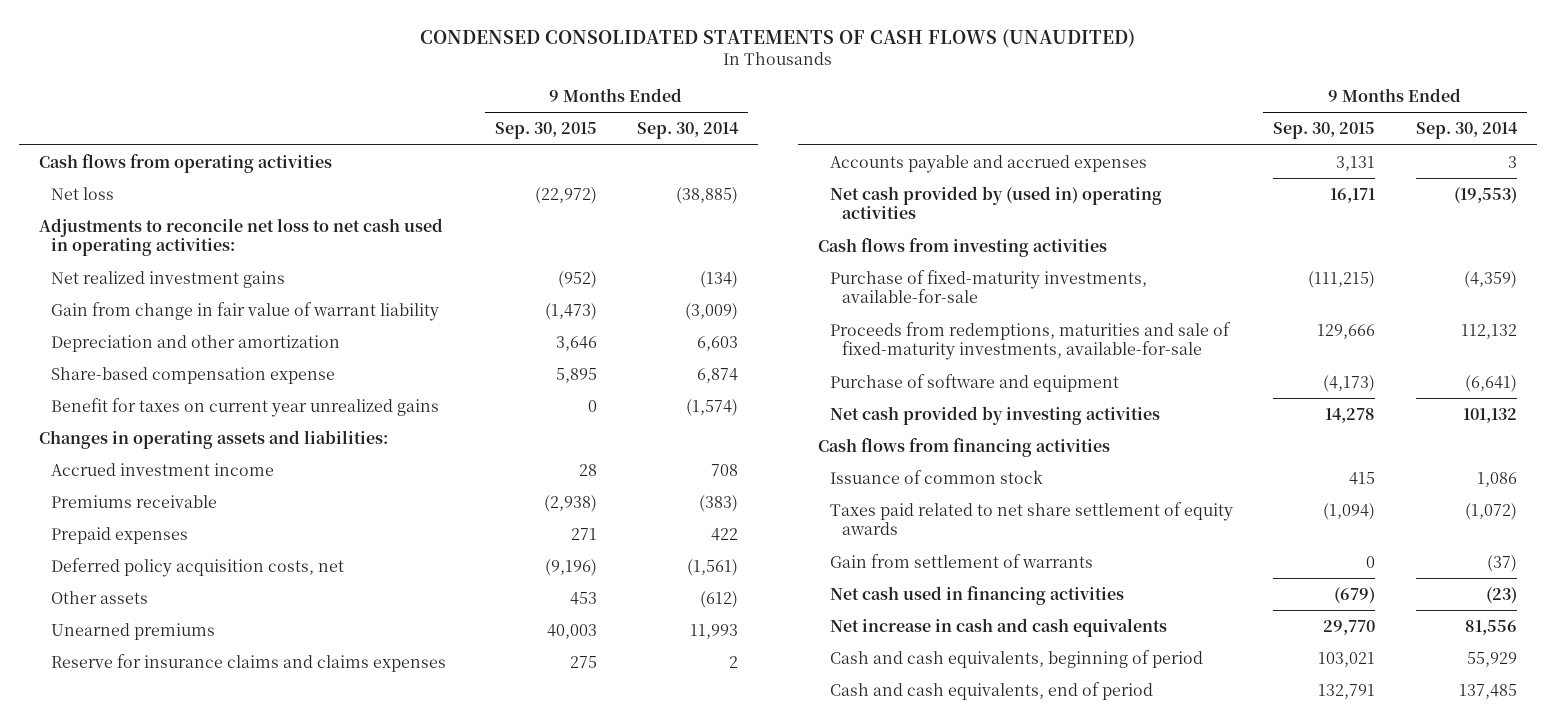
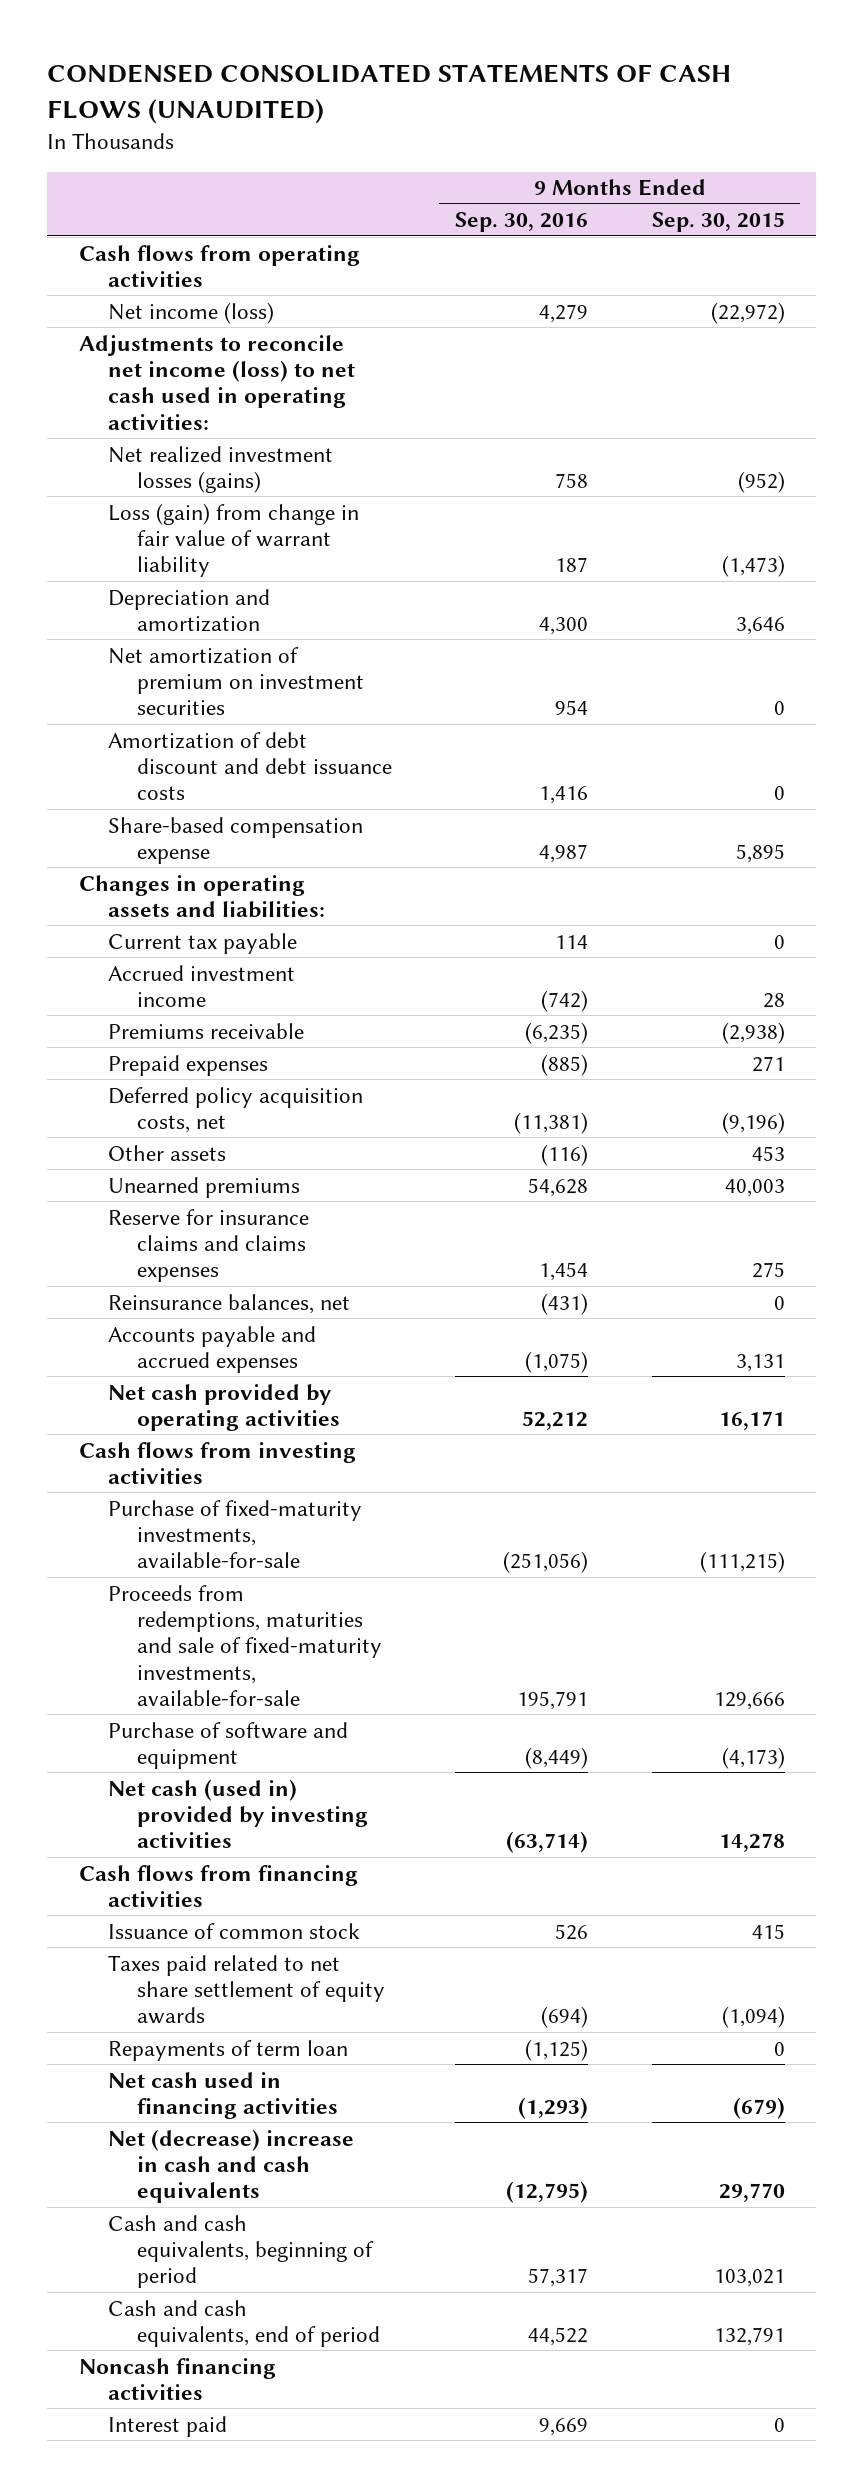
[637,122,740,140] Sep. 30, 2014 -> none
none -> [455,212,589,233] Sep. 30, 2016
[51,186,115,200] Net loss -> [107,301,274,324] Net income (loss)
[39,217,444,257] Adjustments to reconcile net loss to net cash used in operating activities: -> [78,334,355,430] Adjustments to reconcile net income (loss) to net cash used in operating activities:
[51,270,286,288] Net realized investment gains -> [107,445,333,493] Net realized investment losses (gains)
[51,301,440,321] Gain from change in fair value of warrant liability -> [107,502,359,578] Loss (gain) from change in fair value of warrant liability
[51,334,341,352] Depreciation and other amortization -> [107,588,270,632] Depreciation and amortization
none -> [107,646,364,716] Net amortization of premium on investment securities
none -> [107,731,392,801] Amortization of debt discount and debt issuance costs
[51,397,440,417] Benefit for taxes on current year unrealized gains -> none
none -> [107,932,297,954] Current tax payable
none -> [107,1293,350,1314] Reinsurance balances, net
[829,185,1162,220] Net cash provided by (used in) operating activities -> [107,1383,340,1431] Net cash provided by operating activities
[829,405,1160,425] Net cash provided by investing activities -> [107,1778,368,1849] Net cash (used in) provided by investing activities
[829,553,1093,568] Gain from settlement of warrants -> none
none -> [107,2039,348,2061] Repayments of term loan
[829,617,1167,637] Net increase in cash and cash equivalents -> [107,2128,354,2204] Net (decrease) increase in cash and cash equivalents
none -> [78,2357,276,2400] Noncash financing activities
none -> [107,2415,227,2437] Interest paid

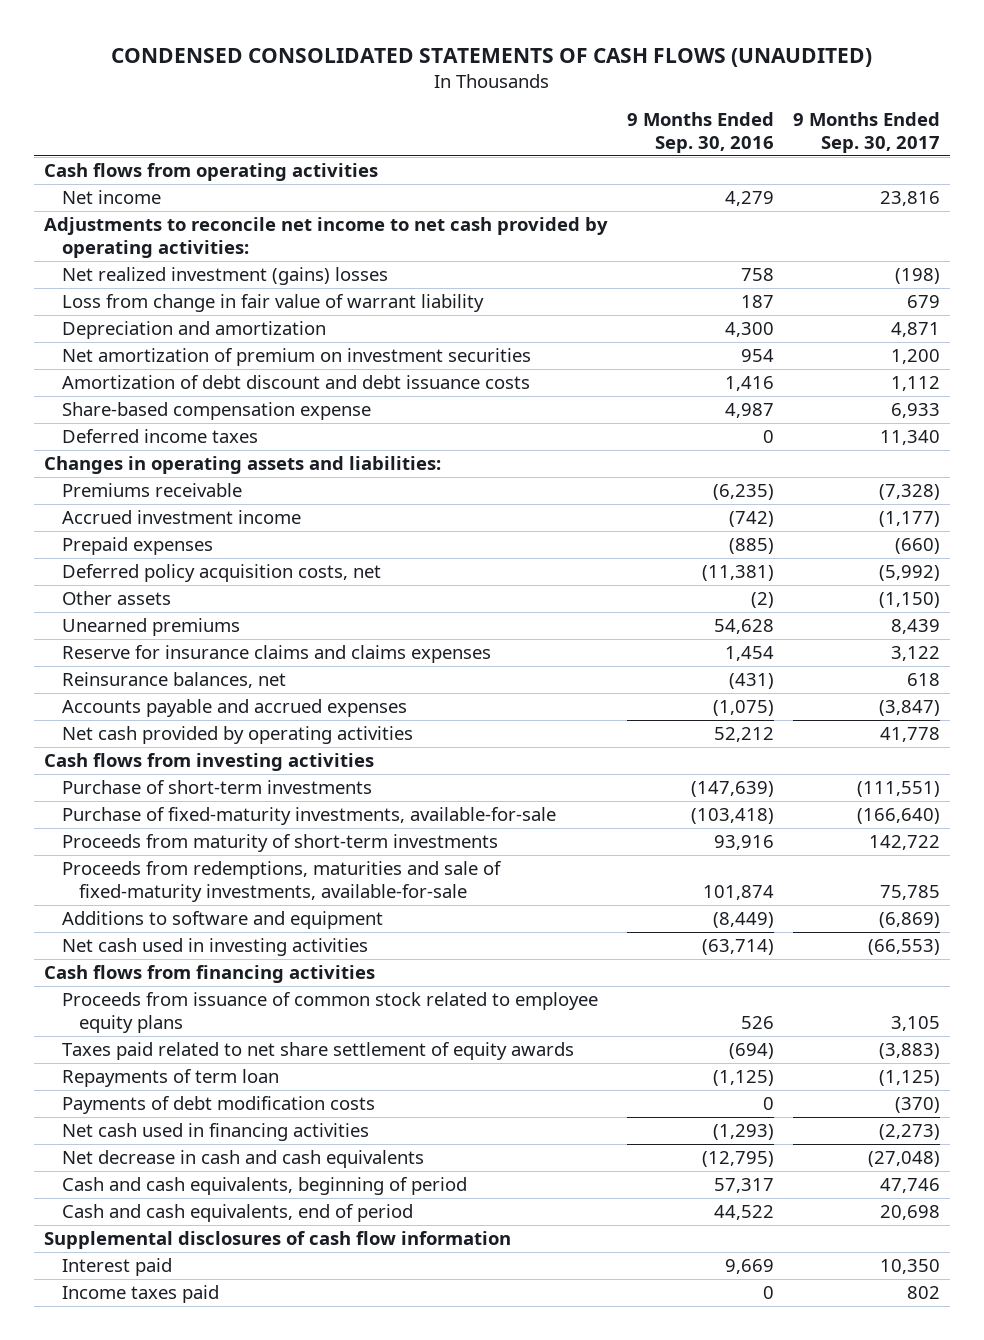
[651,212,785,233] Sep. 30, 2015 -> none
none -> [793,112,941,153] 9 Months Ended Sep. 30, 2017
[107,301,274,324] Net income (loss) -> [61,190,161,205] Net income
[78,334,355,430] Adjustments to reconcile net income (loss) to net cash used in operating activities: -> [43,217,608,258] Adjustments to reconcile net income to net cash provided by operating activities:
[107,445,333,493] Net realized investment losses (gains) -> [61,267,388,286] Net realized investment (gains) losses
[107,502,359,578] Loss (gain) from change in fair value of warrant liability -> [61,294,484,313] Loss from change in fair value of warrant liability
none -> [61,429,258,444] Deferred income taxes
[107,932,297,954] Current tax payable -> none
[107,964,295,1007] Accrued investment income -> [61,510,301,525] Accrued investment income
[541,1143,589,1166] (116) -> [751,592,775,609] (2)
none -> [61,780,372,795] Purchase of short-term investments
[503,1551,589,1574] (251,056) -> [691,808,775,825] (103,418)
none -> [61,834,498,853] Proceeds from maturity of short-term investments
[517,1690,589,1710] 195,791 -> [703,884,775,900] 101,874
[107,1721,348,1769] Purchase of software and equipment -> [61,911,383,930] Additions to software and equipment
[107,1778,368,1849] Net cash (used in) provided by investing activities -> [61,938,368,957] Net cash used in investing activities
[107,1922,360,1939] Issuance of common stock -> [61,992,598,1033] Proceeds from issuance of common stock related to employee equity plans
none -> [61,1096,375,1115] Payments of debt modification costs
[107,2128,354,2204] Net (decrease) increase in cash and cash equivalents -> [61,1150,424,1169] Net decrease in cash and cash equivalents
[78,2357,276,2400] Noncash financing activities -> none
none -> [43,1231,511,1250] Supplemental disclosures of cash flow information
none -> [61,1285,219,1304] Income taxes paid

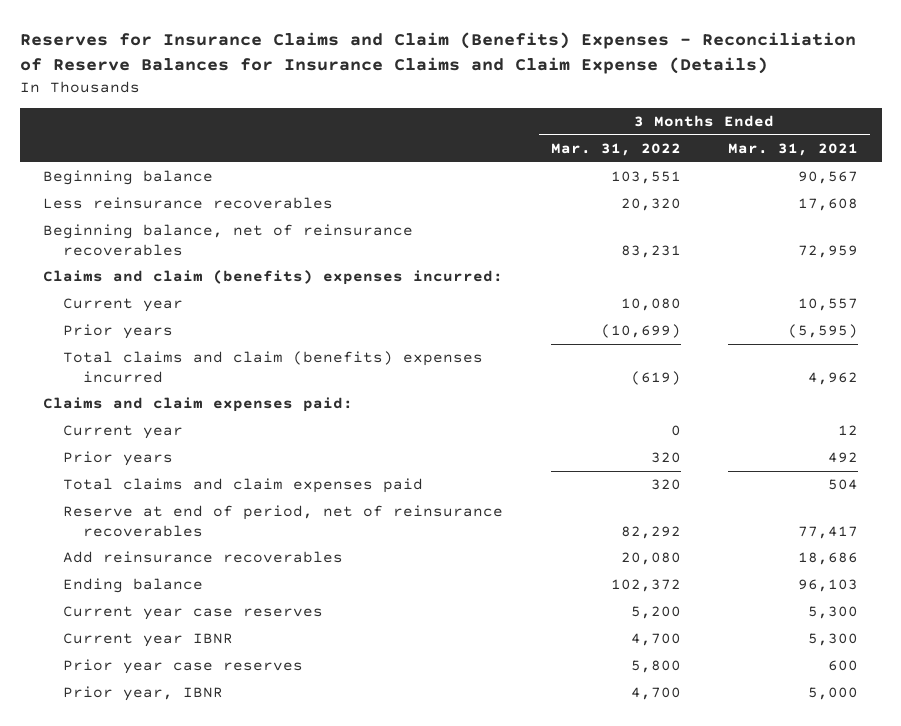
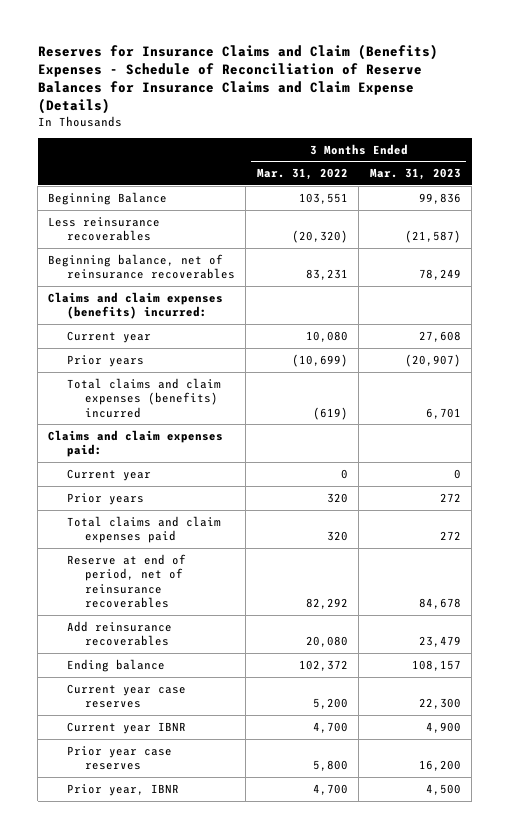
[19,31,856,74] Reserves for Insurance Claims and Claim (Benefits) Expenses - Reconciliation of Reserve Balances for Insurance Claims and Claim Expense (Details) -> [37,43,438,115] Reserves for Insurance Claims and Claim (Benefits) Expenses - Schedule of Reconciliation of Reserve Balances for Insurance Claims and Claim Expense (Details)
[727,143,858,157] Mar. 31, 2021 -> none
none -> [369,168,461,181] Mar. 31, 2023
[43,170,214,186] Beginning balance -> [48,191,168,205] Beginning Balance
[620,198,681,212] 20,320 -> [291,230,348,244] (20,320)
[43,270,504,286] Claims and claim (benefits) expenses incurred: -> [48,291,224,320] Claims and claim expenses (benefits) incurred:
[63,351,484,383] Total claims and claim (benefits) expenses incurred -> [66,377,221,418] Total claims and claim expenses (benefits) incurred

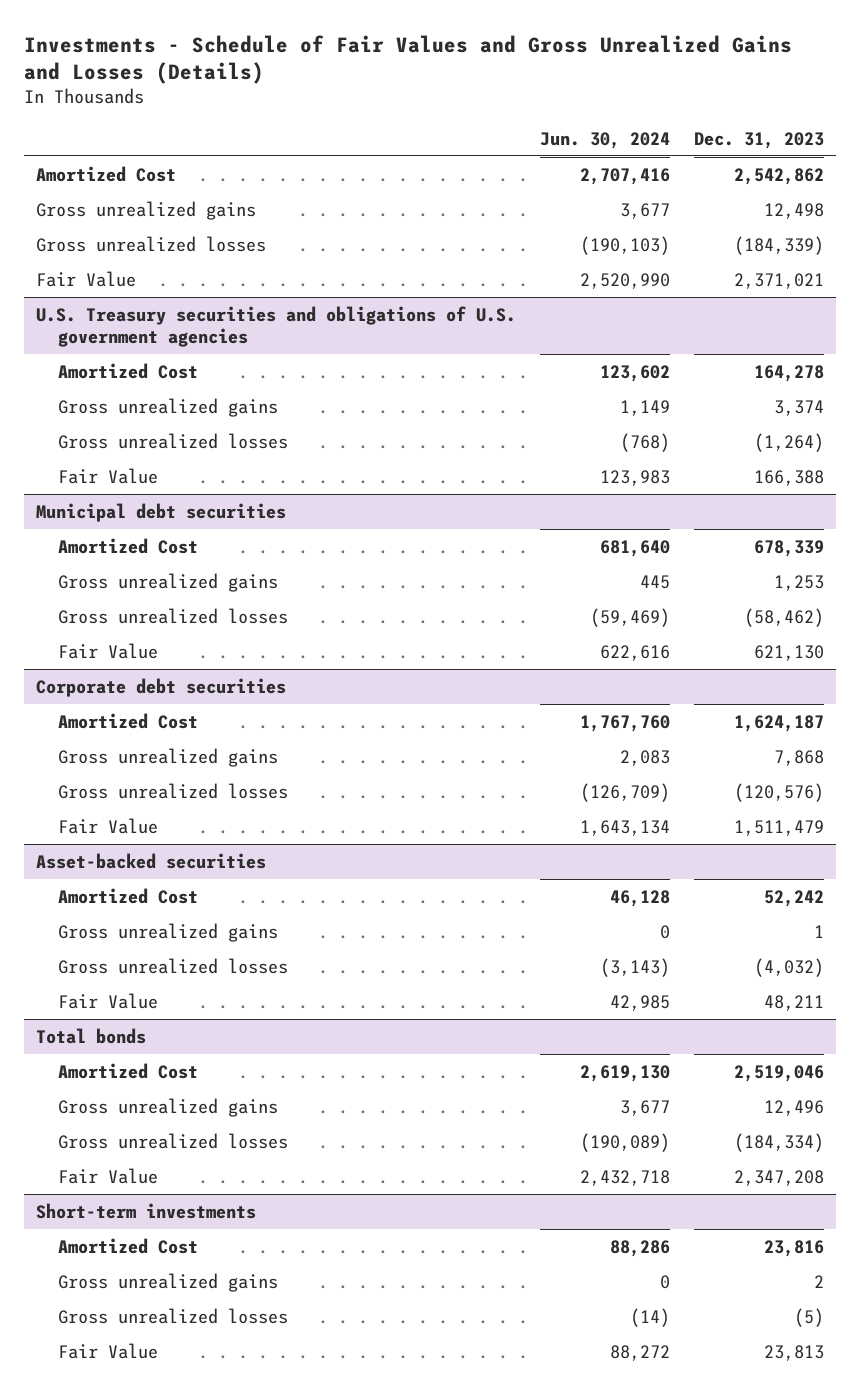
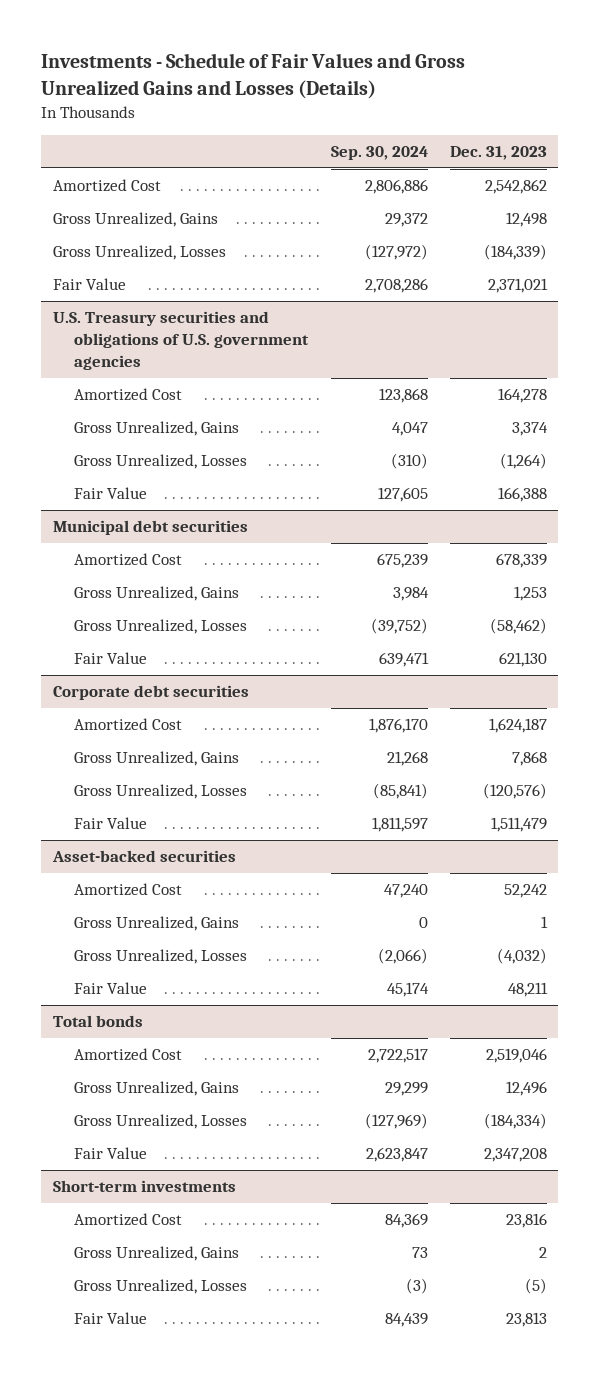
[540,131,671,149] Jun. 30, 2024 -> none
none -> [330,146,428,161] Sep. 30, 2024
[36,200,257,220] Gross unrealized gains -> [52,212,218,228] Gross Unrealized, Gains
[36,235,267,252] Gross unrealized losses -> [52,245,226,261] Gross Unrealized, Losses
[57,397,278,417] Gross unrealized gains -> [74,421,240,437] Gross Unrealized, Gains
[57,432,288,449] Gross unrealized losses -> [74,454,248,470] Gross Unrealized, Losses
[57,572,278,592] Gross unrealized gains -> [74,586,240,602] Gross Unrealized, Gains
[57,607,288,624] Gross unrealized losses -> [74,619,248,635] Gross Unrealized, Losses
[57,747,278,767] Gross unrealized gains -> [74,751,240,767] Gross Unrealized, Gains
[57,782,288,799] Gross unrealized losses -> [74,784,248,800] Gross Unrealized, Losses
[57,922,278,942] Gross unrealized gains -> [74,916,240,932] Gross Unrealized, Gains
[57,957,288,974] Gross unrealized losses -> [74,949,248,965] Gross Unrealized, Losses
[57,1097,278,1117] Gross unrealized gains -> [74,1081,240,1097] Gross Unrealized, Gains
[57,1132,288,1149] Gross unrealized losses -> [74,1114,248,1130] Gross Unrealized, Losses
[57,1272,278,1292] Gross unrealized gains -> [74,1246,240,1262] Gross Unrealized, Gains
[57,1307,288,1324] Gross unrealized losses -> [74,1279,248,1295] Gross Unrealized, Losses

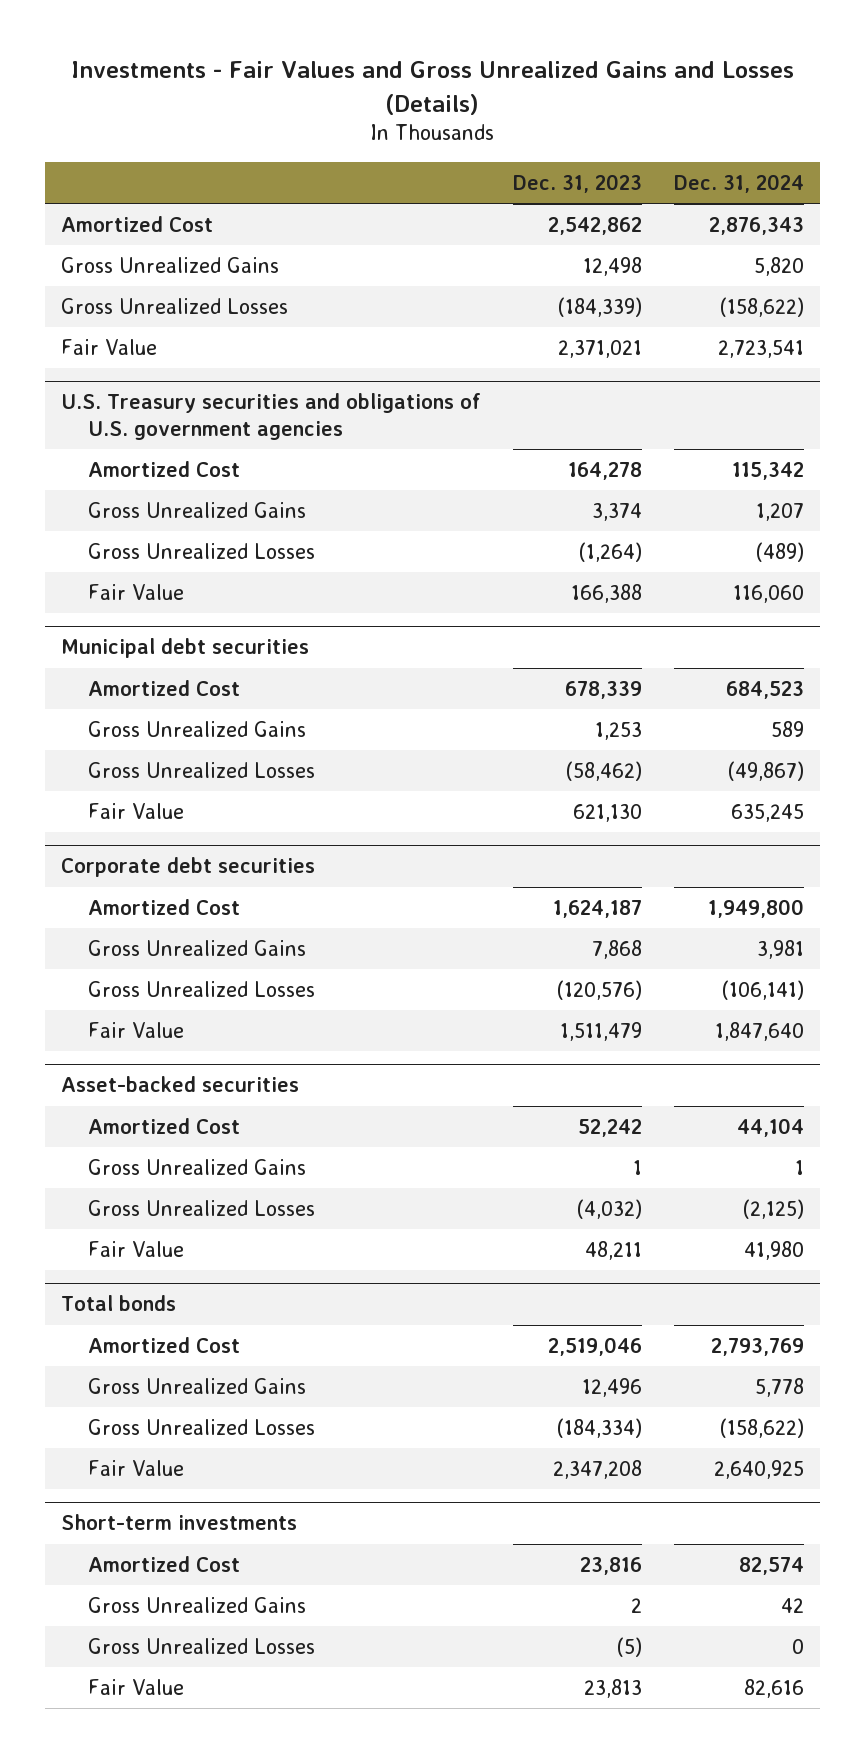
[41,53,466,99] Investments - Schedule of Fair Values and Gross Unrealized Gains and Losses (Details) -> [71,61,795,115] Investments - Fair Values and Gross Unrealized Gains and Losses (Details)
[330,146,428,161] Sep. 30, 2024 -> none
none -> [673,173,804,193] Dec. 31, 2024
[52,212,218,228] Gross Unrealized, Gains -> [61,256,280,273] Gross Unrealized Gains
[52,245,226,261] Gross Unrealized, Losses -> [61,297,289,314] Gross Unrealized Losses
[74,421,240,437] Gross Unrealized, Gains -> [88,501,307,518] Gross Unrealized Gains
[74,454,248,470] Gross Unrealized, Losses -> [88,542,316,559] Gross Unrealized Losses
[74,586,240,602] Gross Unrealized, Gains -> [88,720,307,737] Gross Unrealized Gains
[74,619,248,635] Gross Unrealized, Losses -> [88,761,316,778] Gross Unrealized Losses
[74,751,240,767] Gross Unrealized, Gains -> [88,939,307,956] Gross Unrealized Gains
[74,784,248,800] Gross Unrealized, Losses -> [88,980,316,997] Gross Unrealized Losses
[74,916,240,932] Gross Unrealized, Gains -> [88,1158,307,1175] Gross Unrealized Gains
[74,949,248,965] Gross Unrealized, Losses -> [88,1199,316,1216] Gross Unrealized Losses
[74,1081,240,1097] Gross Unrealized, Gains -> [88,1377,307,1394] Gross Unrealized Gains
[74,1114,248,1130] Gross Unrealized, Losses -> [88,1418,316,1435] Gross Unrealized Losses
[74,1246,240,1262] Gross Unrealized, Gains -> [88,1596,307,1613] Gross Unrealized Gains
[74,1279,248,1295] Gross Unrealized, Losses -> [88,1637,316,1654] Gross Unrealized Losses

